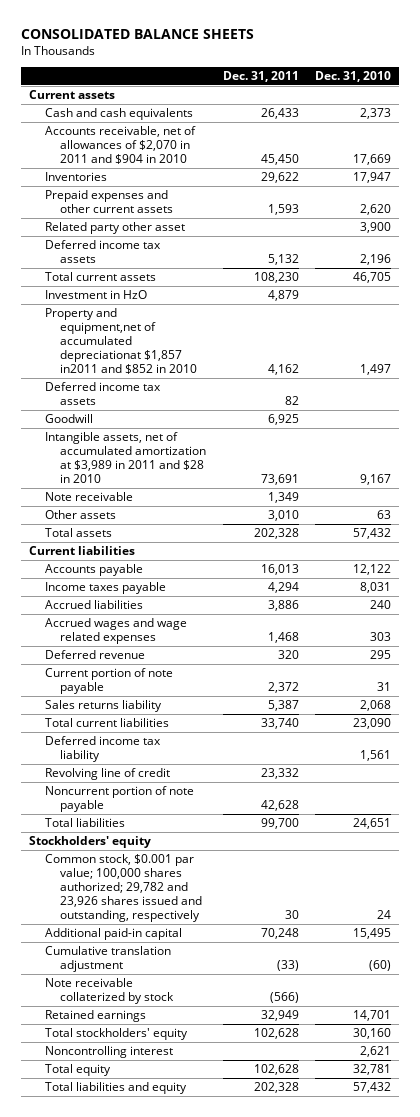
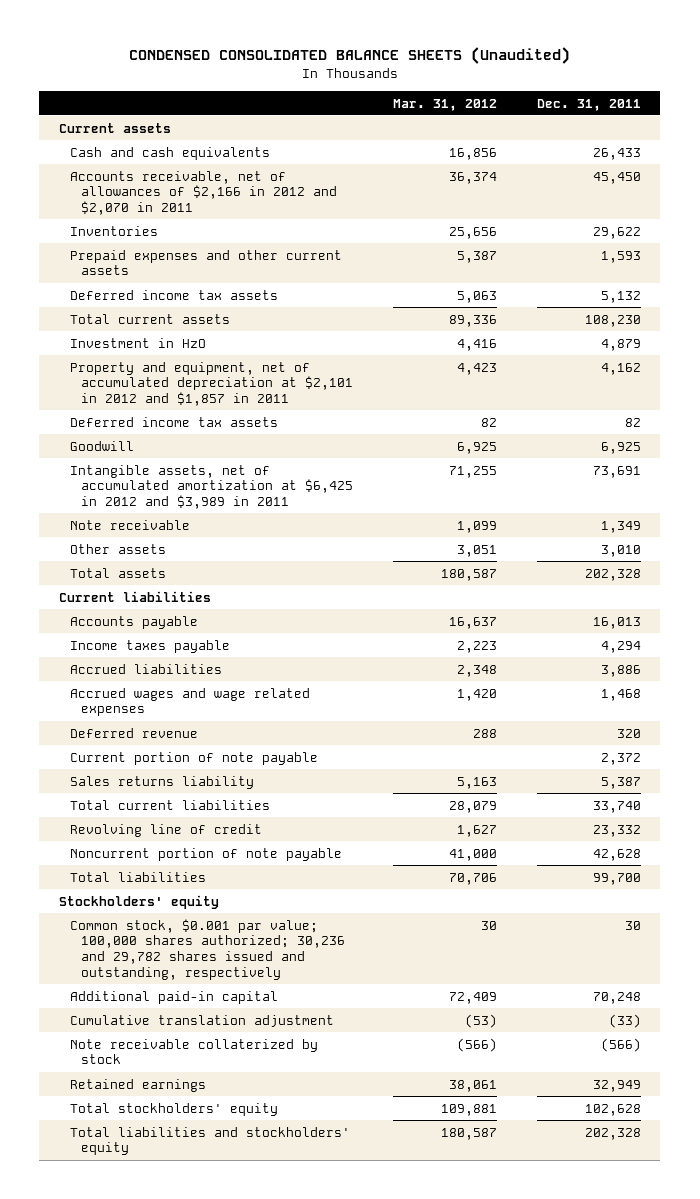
[20,29,254,40] CONSOLIDATED BALANCE SHEETS -> [128,46,570,64] CONDENSED CONSOLIDATED BALANCE SHEETS (Unaudited)
[315,71,392,83] Dec. 31, 2010 -> none
none -> [392,98,497,111] Mar. 31, 2012
[44,126,196,165] Accounts receivable, net of allowances of $2,070 in 2011 and $904 in 2010 -> [70,170,338,216] Accounts receivable, net of allowances of $2,166 in 2012 and $2,070 in 2011
[44,222,185,235] Related party other asset -> none
[44,308,198,375] Property and equipment,net of accumulated depreciationat $1,857 in2011 and $852 in 2010 -> [70,361,354,407] Property and equipment, net of accumulated depreciation at $2,101 in 2012 and $1,857 in 2011
[44,432,207,484] Intangible assets, net of accumulated amortization at $3,989 in 2011 and $28 in 2010 -> [70,464,354,510] Intangible assets, net of accumulated amortization at $6,425 in 2012 and $3,989 in 2011
[44,736,161,763] Deferred income tax liability -> none
[44,854,203,923] Common stock, $0.001 par value; 100,000 shares authorized; 29,782 and 23,926 shares issued and outstanding, respectively -> [70,918,346,980] Common stock, $0.001 par value; 100,000 shares authorized; 30,236 and 29,782 shares issued and outstanding, respectively
[44,1046,173,1059] Noncontrolling interest -> none
[44,1064,111,1077] Total equity -> none
[44,1082,187,1095] Total liabilities and equity -> [70,1126,351,1156] Total liabilities and stockholders' equity

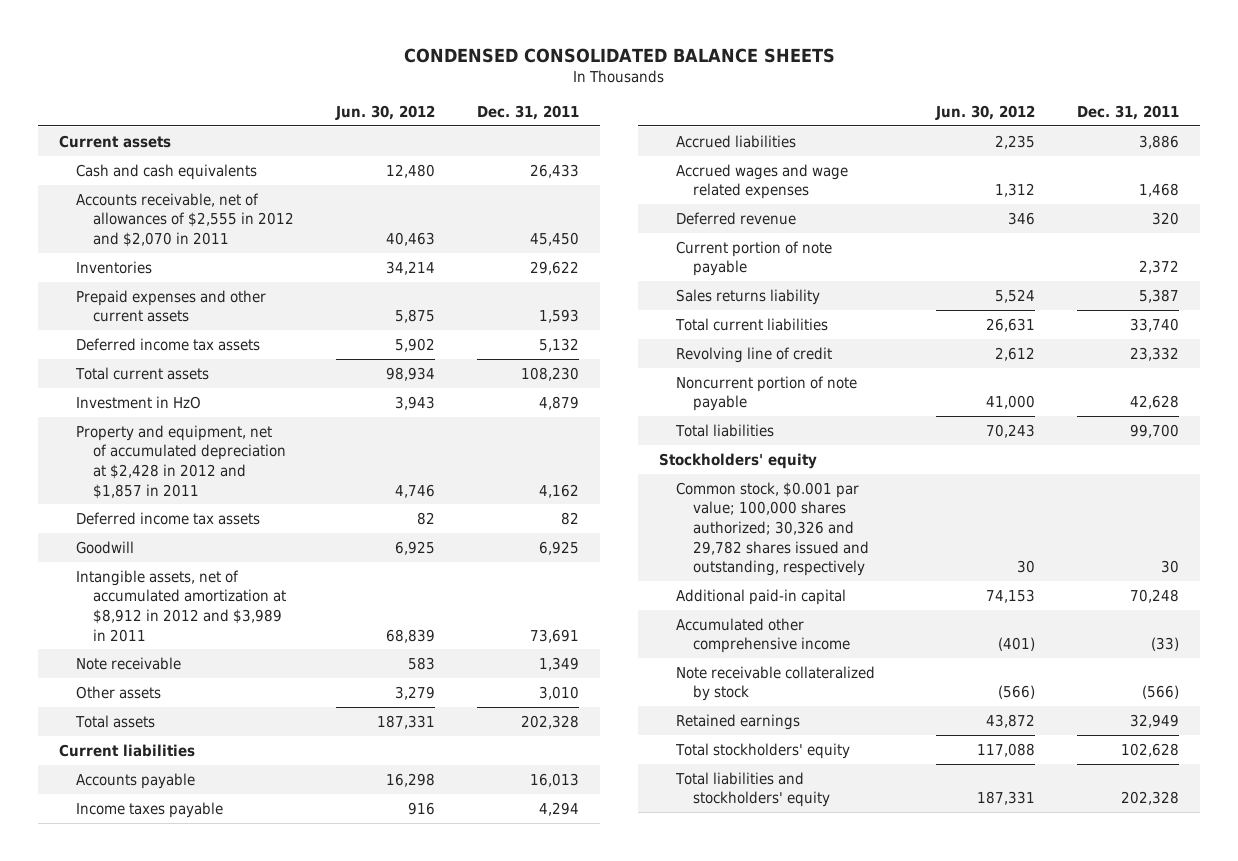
[128,46,570,64] CONDENSED CONSOLIDATED BALANCE SHEETS (Unaudited) -> [404,47,836,63] CONDENSED CONSOLIDATED BALANCE SHEETS
[392,98,497,111] Mar. 31, 2012 -> none
none -> [335,105,436,121] Jun. 30, 2012
[70,170,338,216] Accounts receivable, net of allowances of $2,166 in 2012 and $2,070 in 2011 -> [76,192,295,247] Accounts receivable, net of allowances of $2,555 in 2012 and $2,070 in 2011
[70,361,354,407] Property and equipment, net of accumulated depreciation at $2,101 in 2012 and $1,857 in 2011 -> [76,424,287,499] Property and equipment, net of accumulated depreciation at $2,428 in 2012 and $1,857 in 2011
[70,464,354,510] Intangible assets, net of accumulated amortization at $6,425 in 2012 and $3,989 in 2011 -> [76,569,287,642] Intangible assets, net of accumulated amortization at $8,912 in 2012 and $3,989 in 2011
[70,918,346,980] Common stock, $0.001 par value; 100,000 shares authorized; 30,236 and 29,782 shares issued and outstanding, respectively -> [676,481,870,577] Common stock, $0.001 par value; 100,000 shares authorized; 30,326 and 29,782 shares issued and outstanding, respectively
[70,1014,335,1027] Cumulative translation adjustment -> [676,617,851,654] Accumulated other comprehensive income
[70,1038,319,1065] Note receivable collaterized by stock -> [676,665,876,702] Note receivable collateralized by stock

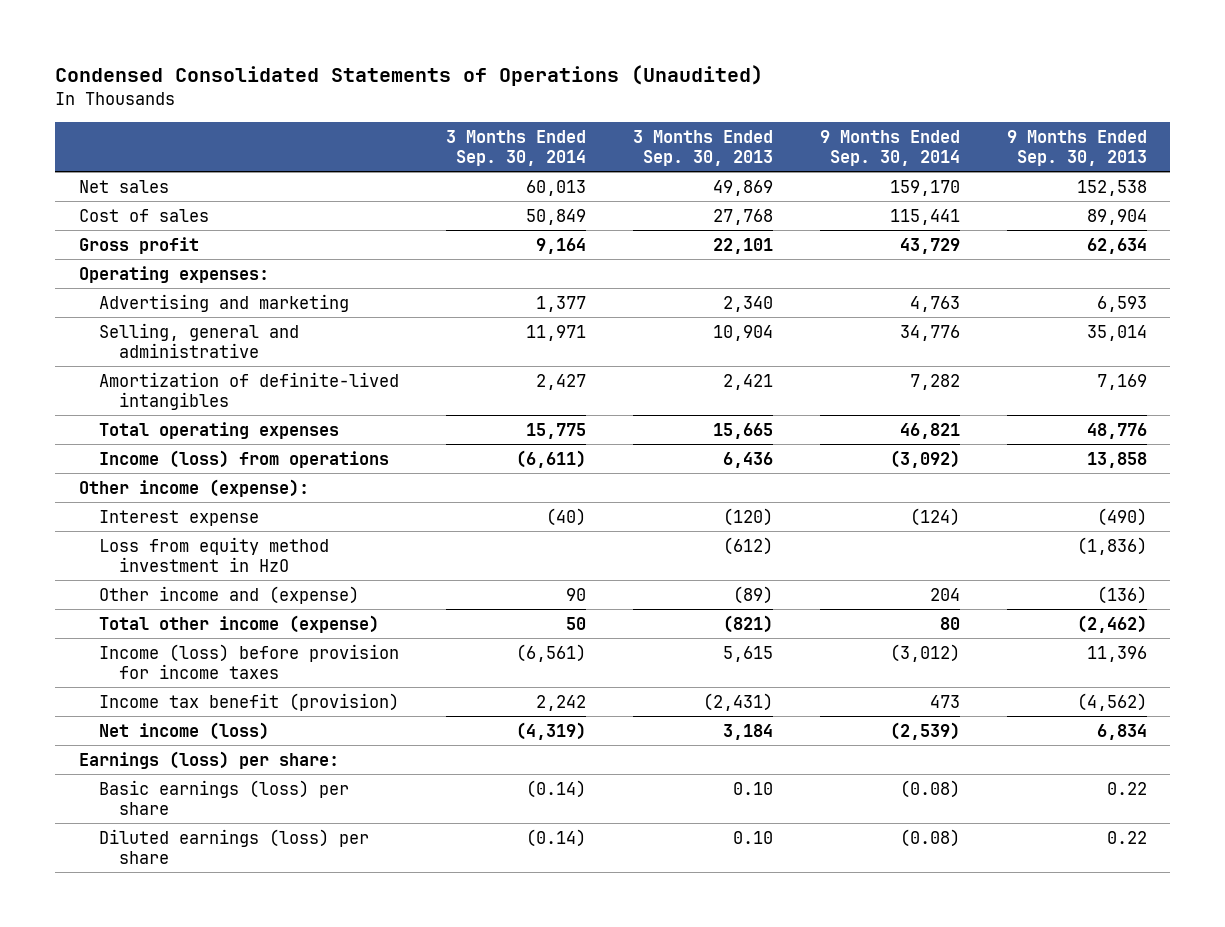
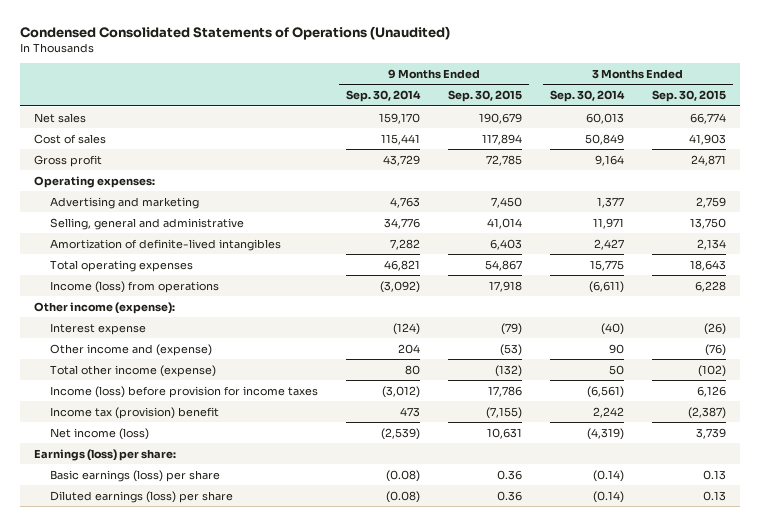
[632,129,773,166] 3 Months Ended Sep. 30, 2013 -> none
[1006,129,1147,166] 9 Months Ended Sep. 30, 2013 -> none
none -> [448,90,523,103] Sep. 30, 2015
none -> [652,90,727,103] Sep. 30, 2015
[98,536,329,572] Loss from equity method investment in HzO -> none
[98,692,399,711] Income tax benefit (provision) -> [50,406,220,419] Income tax (provision) benefit

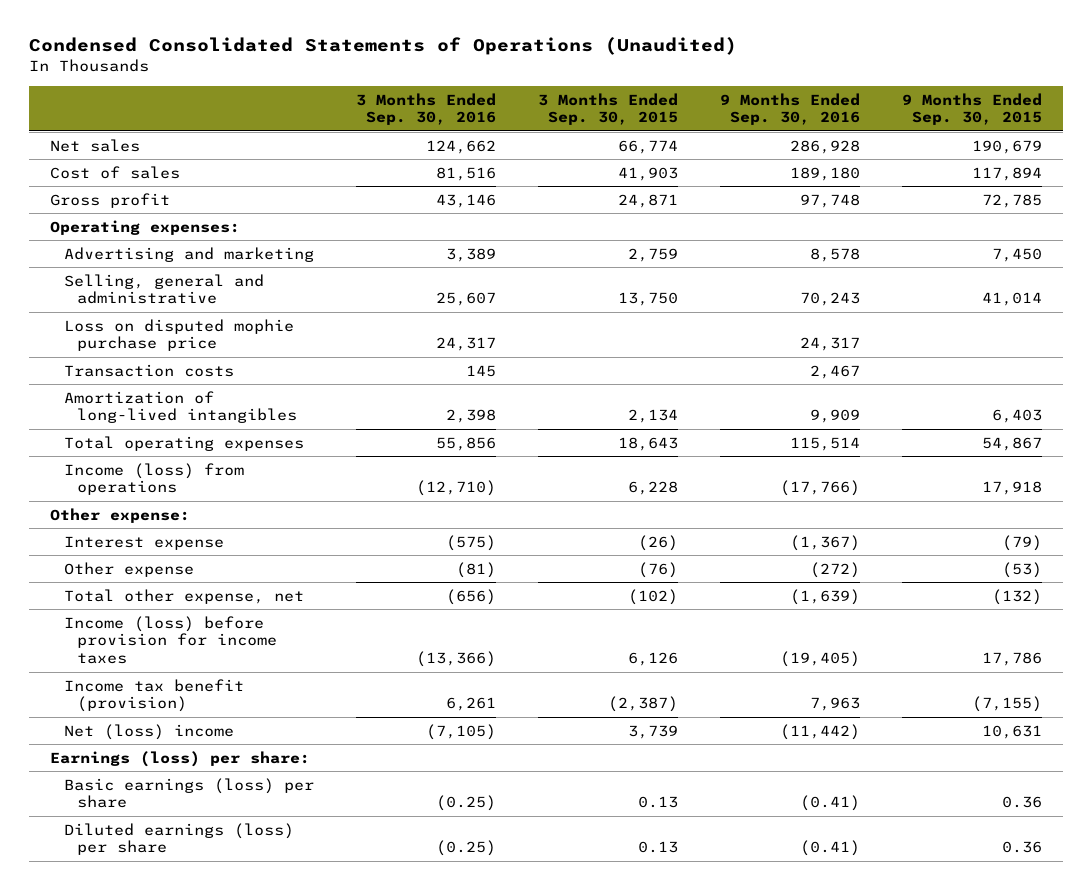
[346,90,422,103] Sep. 30, 2014 -> none
[550,90,626,103] Sep. 30, 2014 -> none
none -> [355,92,496,126] 3 Months Ended Sep. 30, 2016
none -> [720,92,861,126] 9 Months Ended Sep. 30, 2016
none -> [63,318,294,352] Loss on disputed mophie purchase price
none -> [63,363,234,377] Transaction costs
[50,238,282,251] Amortization of definite-lived intangibles -> [63,390,298,424] Amortization of long-lived intangibles
[33,301,175,314] Other income (expense): -> [49,507,190,523] Other expense:
[50,343,213,356] Other income and (expense) -> [63,561,194,577] Other expense
[50,364,217,377] Total other income (expense) -> [63,588,304,604] Total other expense, net
[50,406,220,419] Income tax (provision) benefit -> [63,678,244,713] Income tax benefit (provision)
[50,427,150,440] Net income (loss) -> [63,723,234,740] Net (loss) income

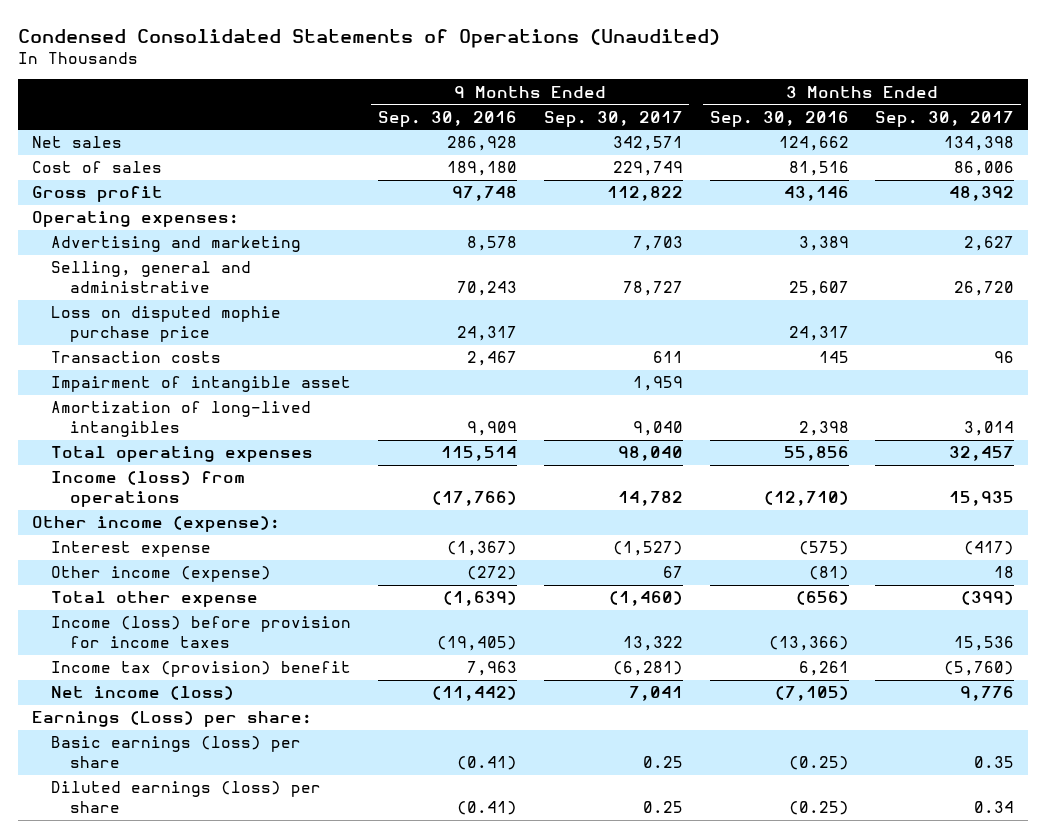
[537,92,678,126] 3 Months Ended Sep. 30, 2015 -> none
[902,92,1043,126] 9 Months Ended Sep. 30, 2015 -> none
none -> [543,110,683,127] Sep. 30, 2017
none -> [875,110,1015,127] Sep. 30, 2017
none -> [50,376,351,393] Impairment of intangible asset
[49,507,190,523] Other expense: -> [31,516,280,533] Other income (expense):
[63,561,194,577] Other expense -> [50,566,271,583] Other income (expense)
[63,588,304,604] Total other expense, net -> [50,591,258,608] Total other expense
[63,678,244,713] Income tax benefit (provision) -> [50,661,351,678] Income tax (provision) benefit
[63,723,234,740] Net (loss) income -> [50,686,234,701] Net income (loss)
[49,750,310,767] Earnings (loss) per share: -> [31,711,312,728] Earnings (Loss) per share:

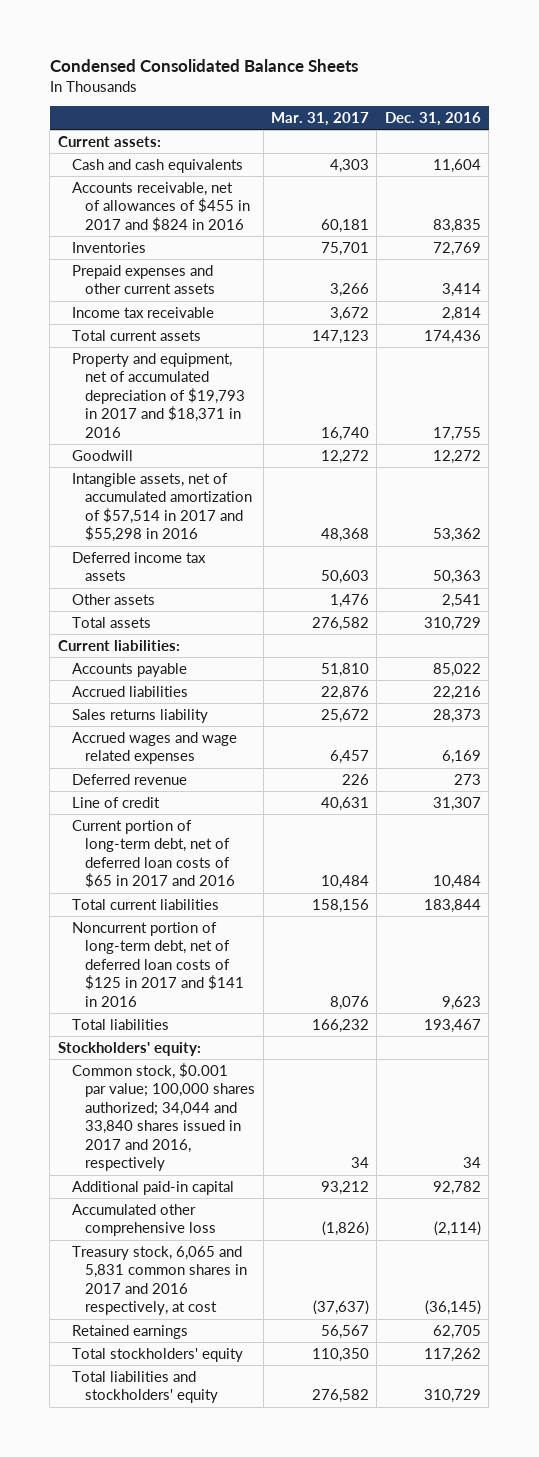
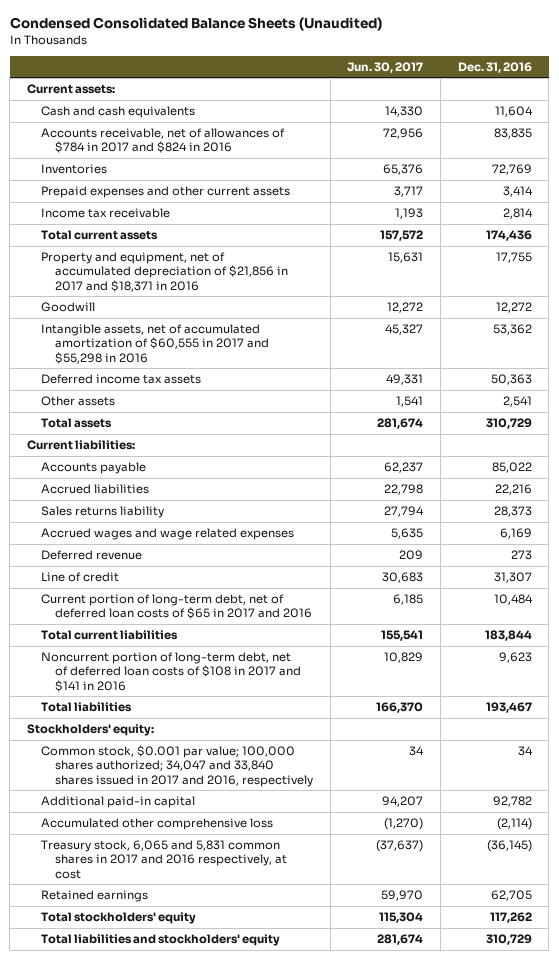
[49,59,358,73] Condensed Consolidated Balance Sheets -> [9,16,382,31] Condensed Consolidated Balance Sheets (Unaudited)
[271,112,370,127] Mar. 31, 2017 -> none
none -> [347,61,424,73] Jun. 30, 2017
[71,181,251,232] Accounts receivable, net of allowances of $455 in 2017 and $824 in 2016 -> [40,128,285,154] Accounts receivable, net of allowances of $784 in 2017 and $824 in 2016
[71,352,246,438] Property and equipment, net of accumulated depreciation of $19,793 in 2017 and $18,371 in 2016 -> [40,252,288,292] Property and equipment, net of accumulated depreciation of $21,856 in 2017 and $18,371 in 2016
[71,472,253,543] Intangible assets, net of accumulated amortization of $57,514 in 2017 and $55,298 in 2016 -> [40,324,269,364] Intangible assets, net of accumulated amortization of $60,555 in 2017 and $55,298 in 2016
[71,921,245,1007] Noncurrent portion of long-term debt, net of deferred loan costs of $125 in 2017 and $141 in 2016 -> [40,652,301,692] Noncurrent portion of long-term debt, net of deferred loan costs of $108 in 2017 and $141 in 2016
[71,1062,256,1172] Common stock, $0.001 par value; 100,000 shares authorized; 34,044 and 33,840 shares issued in 2017 and 2016, respectively -> [40,745,313,787] Common stock, $0.001 par value; 100,000 shares authorized; 34,047 and 33,840 shares issued in 2017 and 2016, respectively

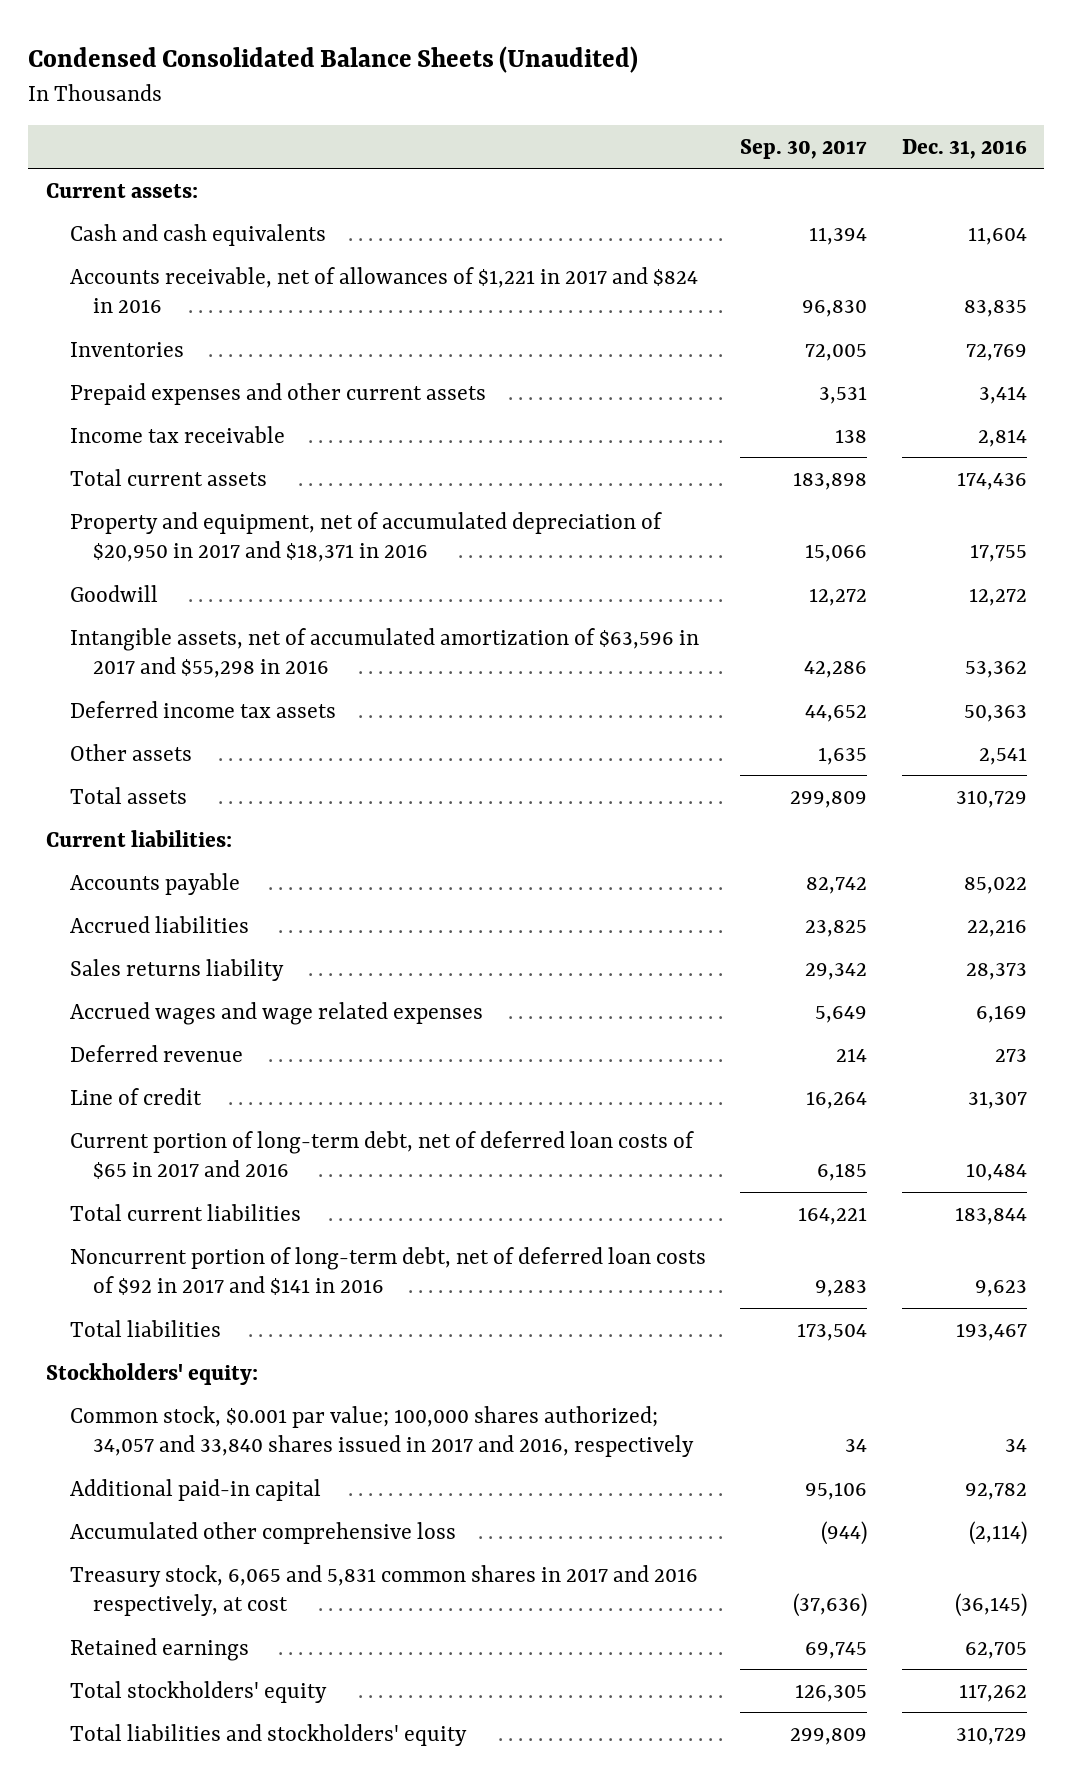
[347,61,424,73] Jun. 30, 2017 -> none
none -> [740,139,868,160] Sep. 30, 2017
[40,128,285,154] Accounts receivable, net of allowances of $784 in 2017 and $824 in 2016 -> [69,266,698,314] Accounts receivable, net of allowances of $1,221 in 2017 and $824 in 2016
[40,252,288,292] Property and equipment, net of accumulated depreciation of $21,856 in 2017 and $18,371 in 2016 -> [69,511,662,563] Property and equipment, net of accumulated depreciation of $20,950 in 2017 and $18,371 in 2016
[40,324,269,364] Intangible assets, net of accumulated amortization of $60,555 in 2017 and $55,298 in 2016 -> [69,627,699,679] Intangible assets, net of accumulated amortization of $63,596 in 2017 and $55,298 in 2016
[40,652,301,692] Noncurrent portion of long-term debt, net of deferred loan costs of $108 in 2017 and $141 in 2016 -> [69,1246,706,1296] Noncurrent portion of long-term debt, net of deferred loan costs of $92 in 2017 and $141 in 2016
[40,745,313,787] Common stock, $0.001 par value; 100,000 shares authorized; 34,047 and 33,840 shares issued in 2017 and 2016, respectively -> [69,1405,695,1458] Common stock, $0.001 par value; 100,000 shares authorized; 34,057 and 33,840 shares issued in 2017 and 2016, respectively

